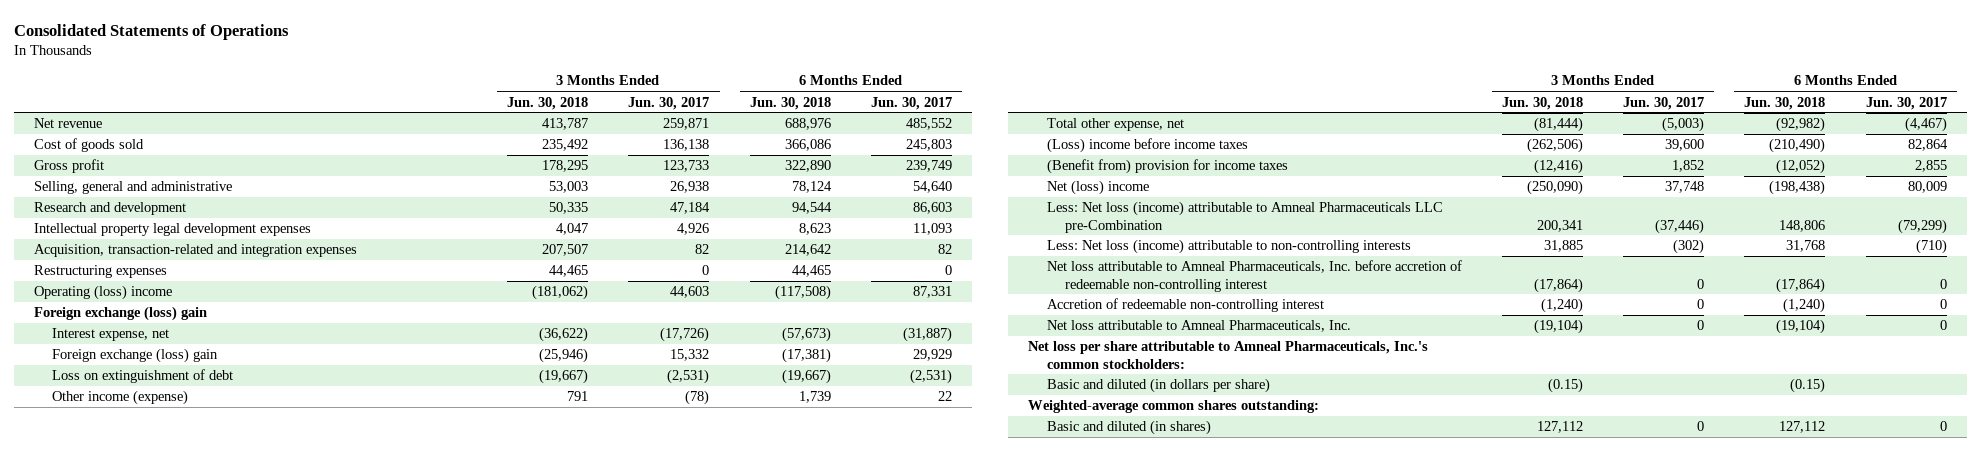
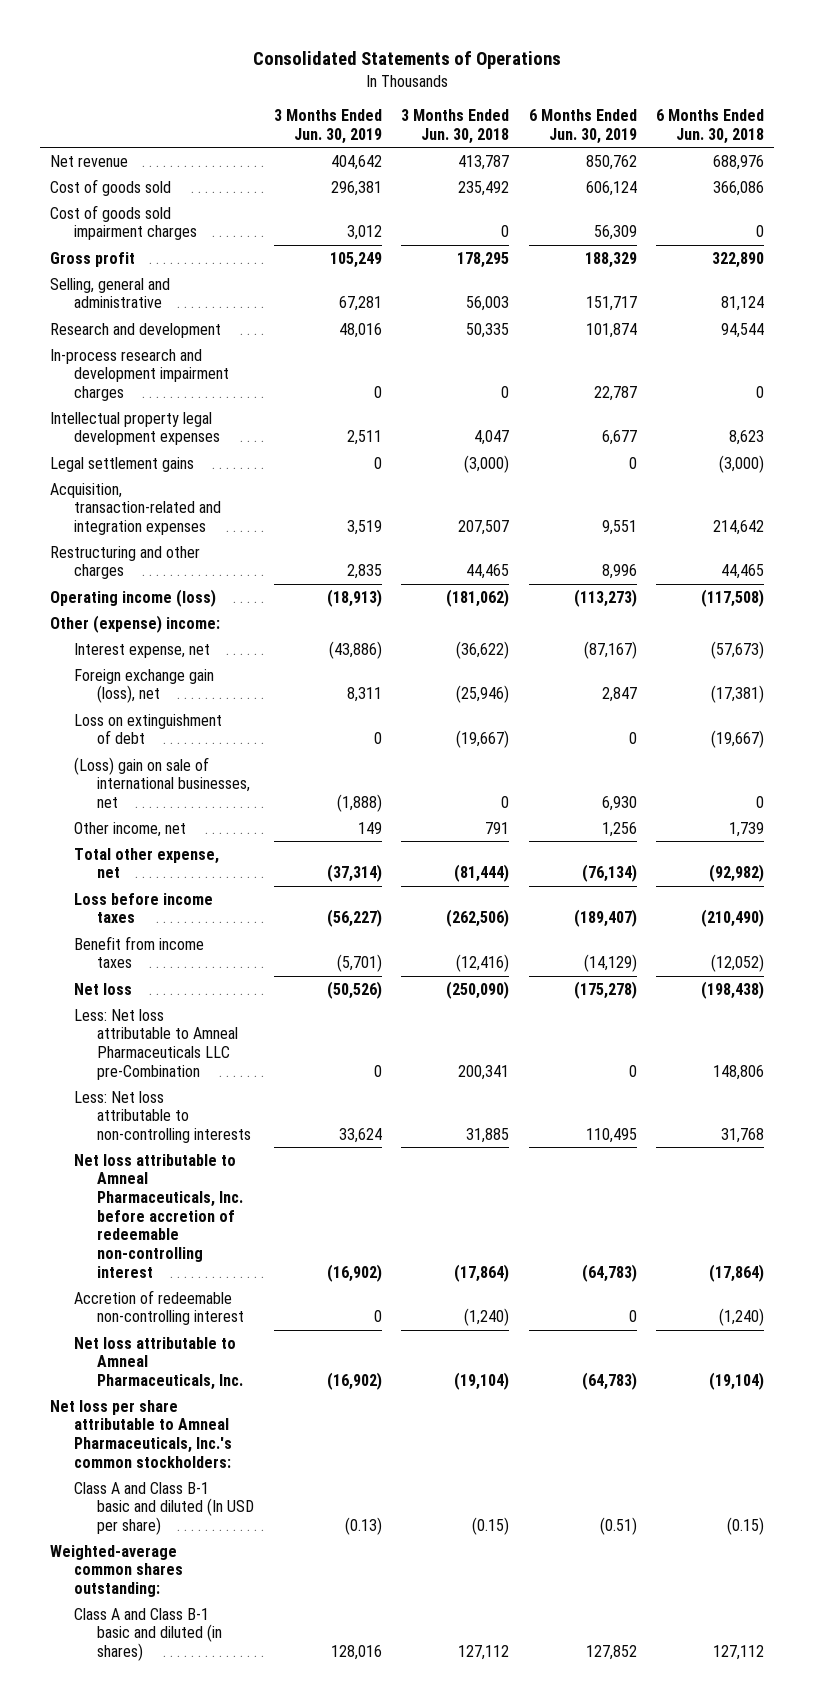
[628,96,710,110] Jun. 30, 2017 -> none
[871,96,953,110] Jun. 30, 2017 -> none
none -> [273,109,382,144] 3 Months Ended Jun. 30, 2019
none -> [528,109,637,144] 6 Months Ended Jun. 30, 2019
none -> [50,204,197,241] Cost of goods sold impairment charges
[549,181,589,194] 53,003 -> [466,296,510,312] 56,003
[791,181,832,194] 78,124 -> [721,296,765,312] 81,124
none -> [50,348,229,401] In-process research and development impairment charges
none -> [50,456,195,472] Legal settlement gains
[33,265,167,279] Restructuring expenses -> [50,545,201,580] Restructuring and other charges
[33,285,172,301] Operating (loss) income -> [50,588,217,607] Operating income (loss)
[33,306,207,322] Foreign exchange (loss) gain -> [50,614,221,633] Other (expense) income:
[51,348,218,364] Foreign exchange (loss) gain -> [73,668,214,704] Foreign exchange gain (loss), net
none -> [73,756,251,808] (Loss) gain on sale of international businesses, net
[51,390,188,406] Other income (expense) -> [73,821,186,837] Other income, net
[1046,138,1248,154] (Loss) income before income taxes -> [73,892,213,924] Loss before income taxes
[1046,159,1288,175] (Benefit from) provision for income taxes -> [73,935,204,969] Benefit from income taxes
[1046,180,1149,196] Net (loss) income -> [73,982,132,995] Net loss
[1046,201,1443,233] Less: Net loss (income) attributable to Amneal Pharmaceuticals LLC pre-Combination -> [73,1008,239,1080] Less: Net loss attributable to Amneal Pharmaceuticals LLC pre-Combination
[1046,239,1411,255] Less: Net loss (income) attributable to non-controlling interests -> [73,1090,252,1143] Less: Net loss attributable to non-controlling interests
[1046,378,1270,394] Basic and diluted (in dollars per share) -> [73,1481,255,1535] Class A and Class B-1 basic and diluted (In USD per share)
[1046,420,1211,436] Basic and diluted (in shares) -> [73,1607,223,1661] Class A and Class B-1 basic and diluted (in shares)

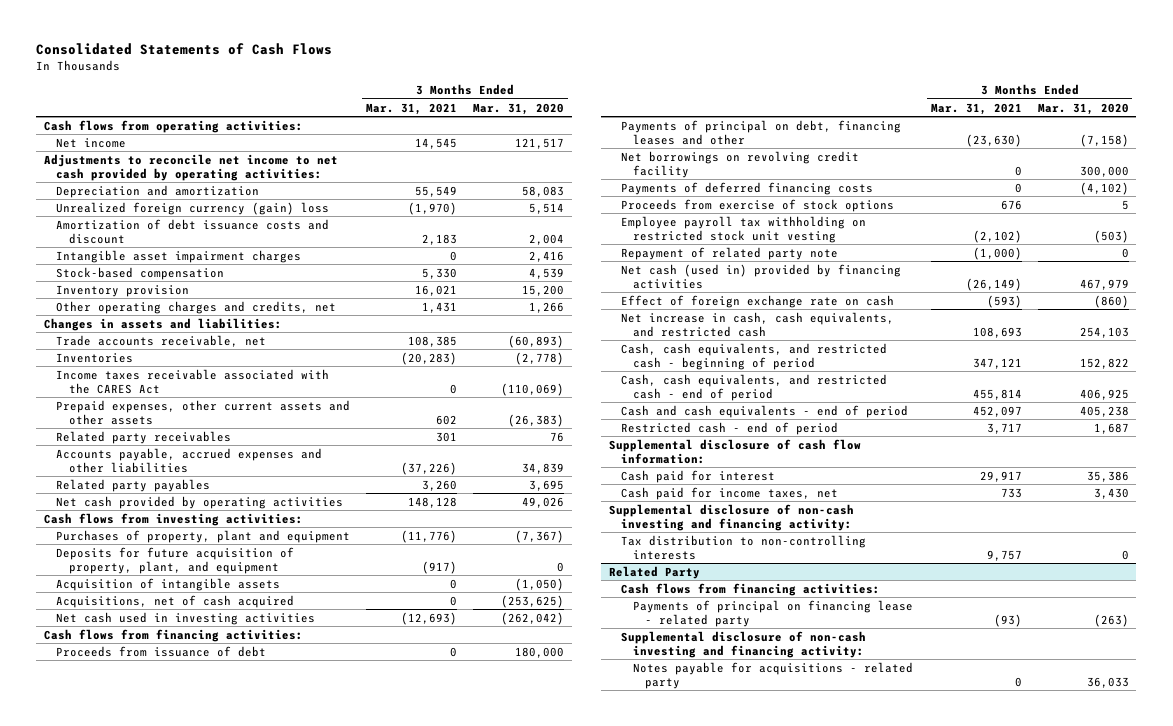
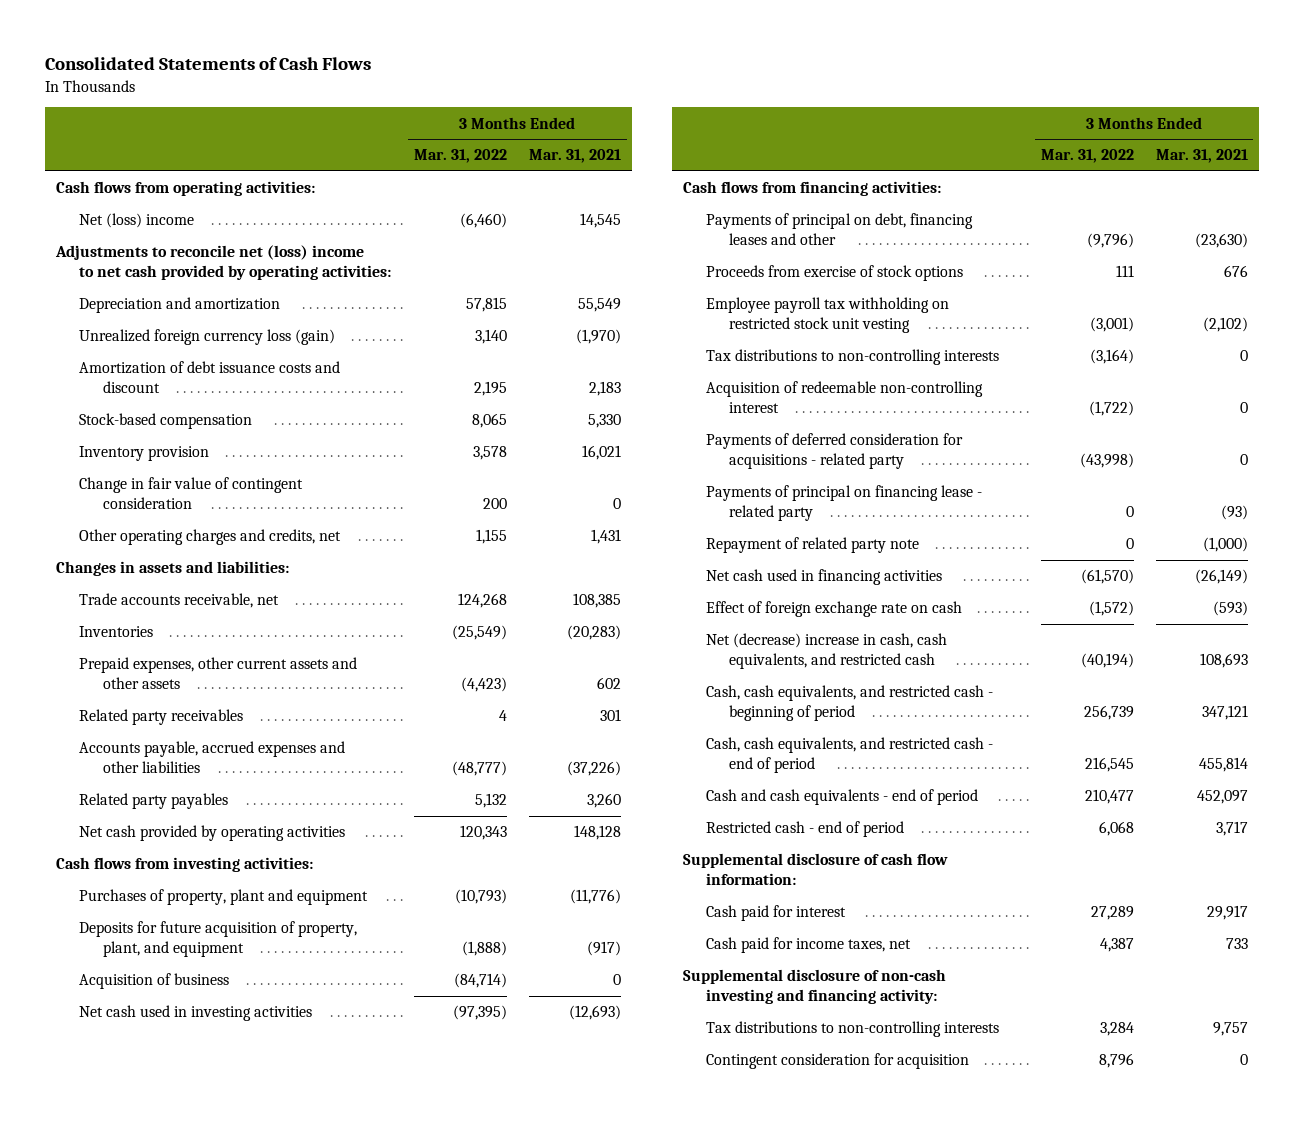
[472,102,564,115] Mar. 31, 2020 -> none
none -> [413,149,507,164] Mar. 31, 2022
[56,137,127,148] Net income -> [79,213,195,229] Net (loss) income
[44,153,339,181] Adjustments to reconcile net income to net cash provided by operating activities: -> [55,245,392,281] Adjustments to reconcile net (loss) income to net cash provided by operating activities:
[56,201,330,215] Unrealized foreign currency (gain) loss -> [79,329,336,346] Unrealized foreign currency loss (gain)
[56,249,302,263] Intangible asset impairment charges -> none
none -> [79,477,304,510] Change in fair value of contingent consideration
[56,368,330,394] Income taxes receivable associated with the CARES Act -> none
[56,594,295,608] Acquisitions, net of cash acquired -> none
[56,577,281,591] Acquisition of intangible assets -> [79,973,230,990] Acquisition of business
[56,645,267,657] Proceeds from issuance of debt -> none
[620,150,859,178] Net borrowings on revolving credit facility -> none
[620,181,873,195] Payments of deferred financing costs -> none
none -> [706,349,1000,366] Tax distributions to non-controlling interests
none -> [706,381,984,414] Acquisition of redeemable non-controlling interest
none -> [706,433,964,470] Payments of deferred consideration for acquisitions - related party
none -> [706,485,983,522] Payments of principal on financing lease - related party
[620,263,901,289] Net cash (used in) provided by financing activities -> [706,569,943,586] Net cash used in financing activities
[620,311,894,337] Net increase in cash, cash equivalents, and restricted cash -> [706,633,948,670] Net (decrease) increase in cash, cash equivalents, and restricted cash
[608,565,700,579] Related Party -> none
[620,582,880,596] Cash flows from financing activities: -> none
[633,599,914,627] Payments of principal on financing lease - related party -> none
[620,630,866,658] Supplemental disclosure of non-cash investing and financing activity: -> none
[633,661,914,689] Notes payable for acquisitions - related party -> none
[620,534,866,560] Tax distribution to non-controlling interests -> [706,1021,1000,1038] Tax distributions to non-controlling interests
none -> [706,1053,970,1070] Contingent consideration for acquisition

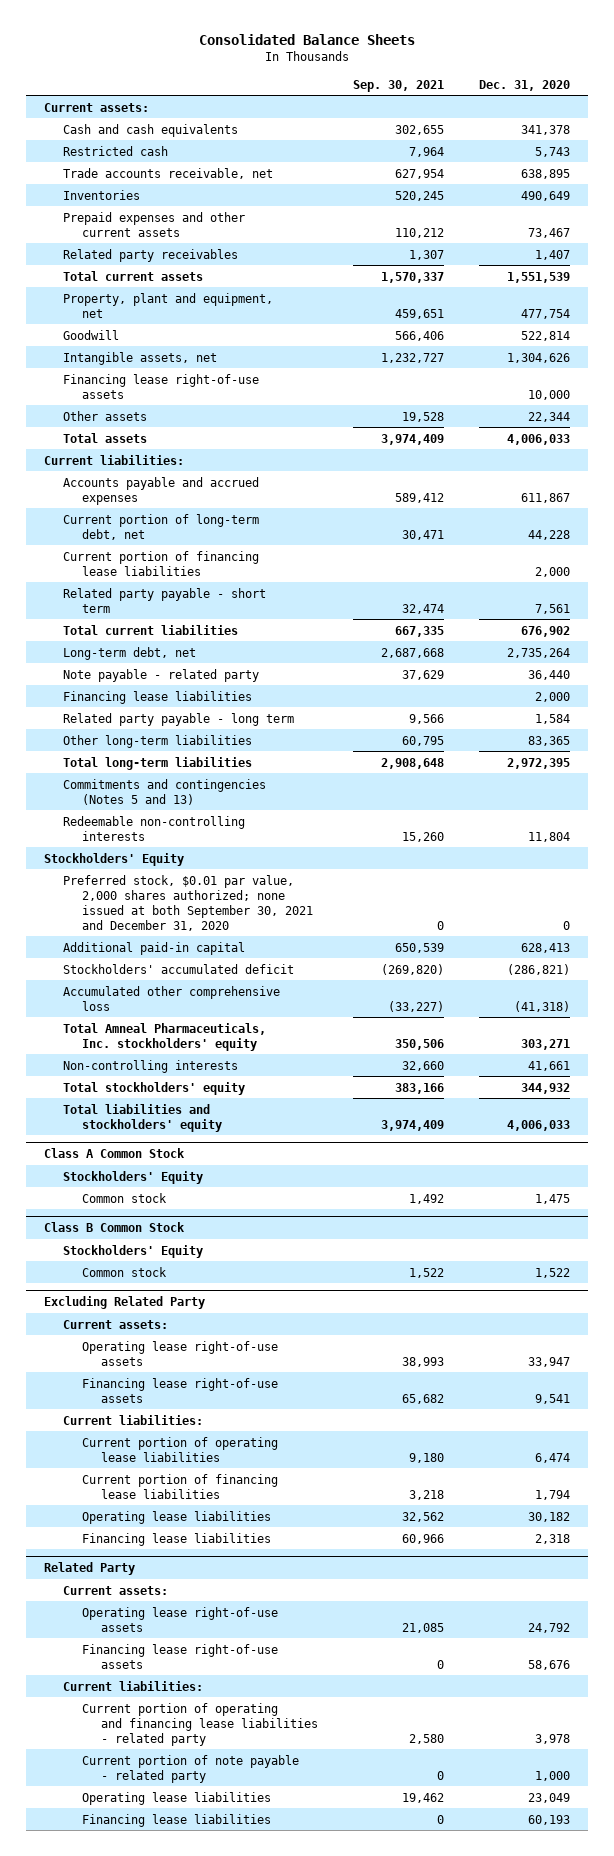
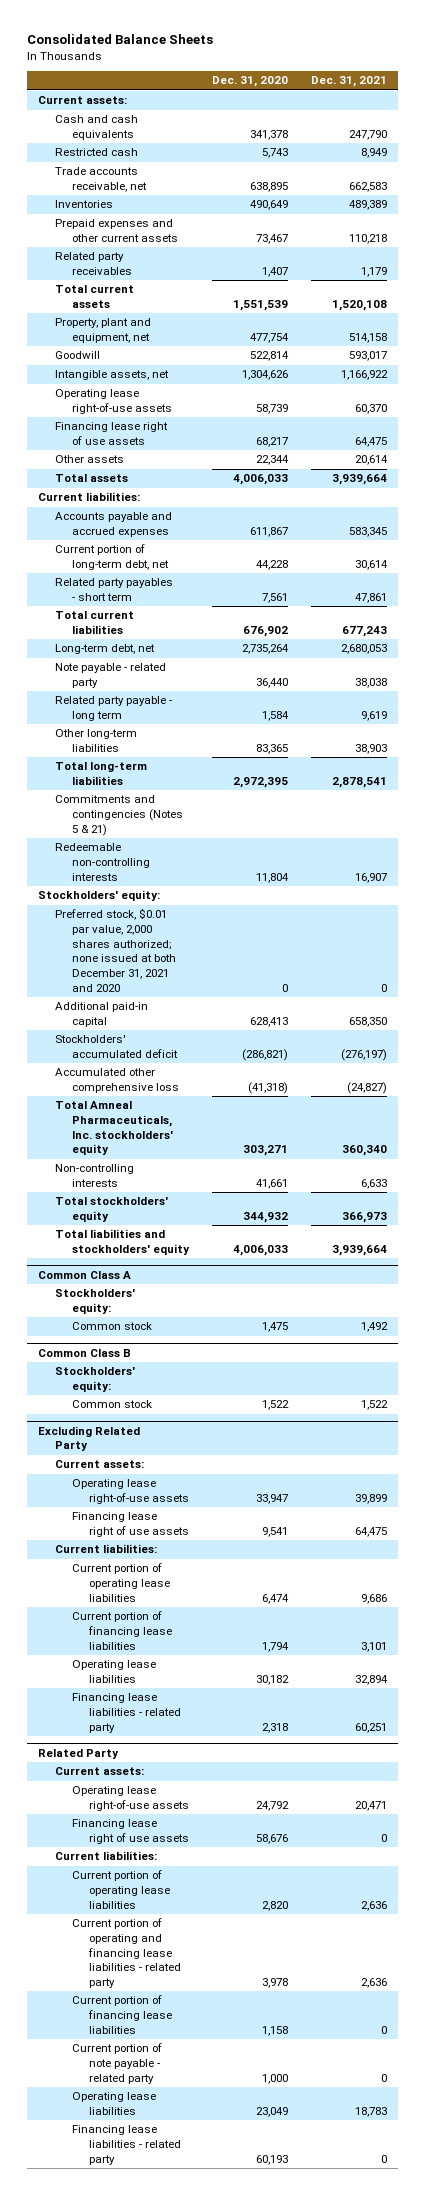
[353,79,445,92] Sep. 30, 2021 -> none
none -> [310,76,387,88] Dec. 31, 2021
none -> [55,389,173,414] Operating lease right-of-use assets
[62,373,259,399] Financing lease right-of-use assets -> [55,422,169,445] Financing lease right of use assets
[528,389,571,400] 10,000 -> [255,436,288,447] 68,217
[62,550,259,576] Current portion of financing lease liabilities -> none
[62,587,266,613] Related party payable - short term -> [55,578,174,601] Related party payables - short term
[62,690,252,704] Financing lease liabilities -> none
[62,778,266,805] Commitments and contingencies (Notes 5 and 13) -> [55,795,184,836] Commitments and contingencies (Notes 5 & 21)
[43,852,184,866] Stockholders' Equity -> [38,890,161,902] Stockholders' equity:
[62,874,313,931] Preferred stock, $0.01 par value, 2,000 shares authorized; none issued at both September 30, 2021 and December 31, 2020 -> [55,908,177,992] Preferred stock, $0.01 par value, 2,000 shares authorized; none issued at both December 31, 2021 and 2020
[43,1148,185,1159] Class A Common Stock -> [38,1270,132,1279] Common Class A
[62,1170,203,1184] Stockholders' Equity -> [55,1289,136,1314] Stockholders' equity:
[43,1222,185,1233] Class B Common Stock -> [38,1348,132,1357] Common Class B
[62,1244,203,1258] Stockholders' Equity -> [55,1367,136,1392] Stockholders' equity:
[81,1377,278,1403] Financing lease right-of-use assets -> [72,1512,189,1537] Financing lease right of use assets
[81,1532,271,1546] Financing lease liabilities -> [72,1693,181,1733] Financing lease liabilities - related party
[81,1643,278,1669] Financing lease right-of-use assets -> [72,1819,189,1844] Financing lease right of use assets
none -> [72,1870,170,1909] Current portion of operating lease liabilities
none -> [72,1995,172,2034] Current portion of financing lease liabilities
[81,1813,271,1827] Financing lease liabilities -> [72,2125,181,2165] Financing lease liabilities - related party

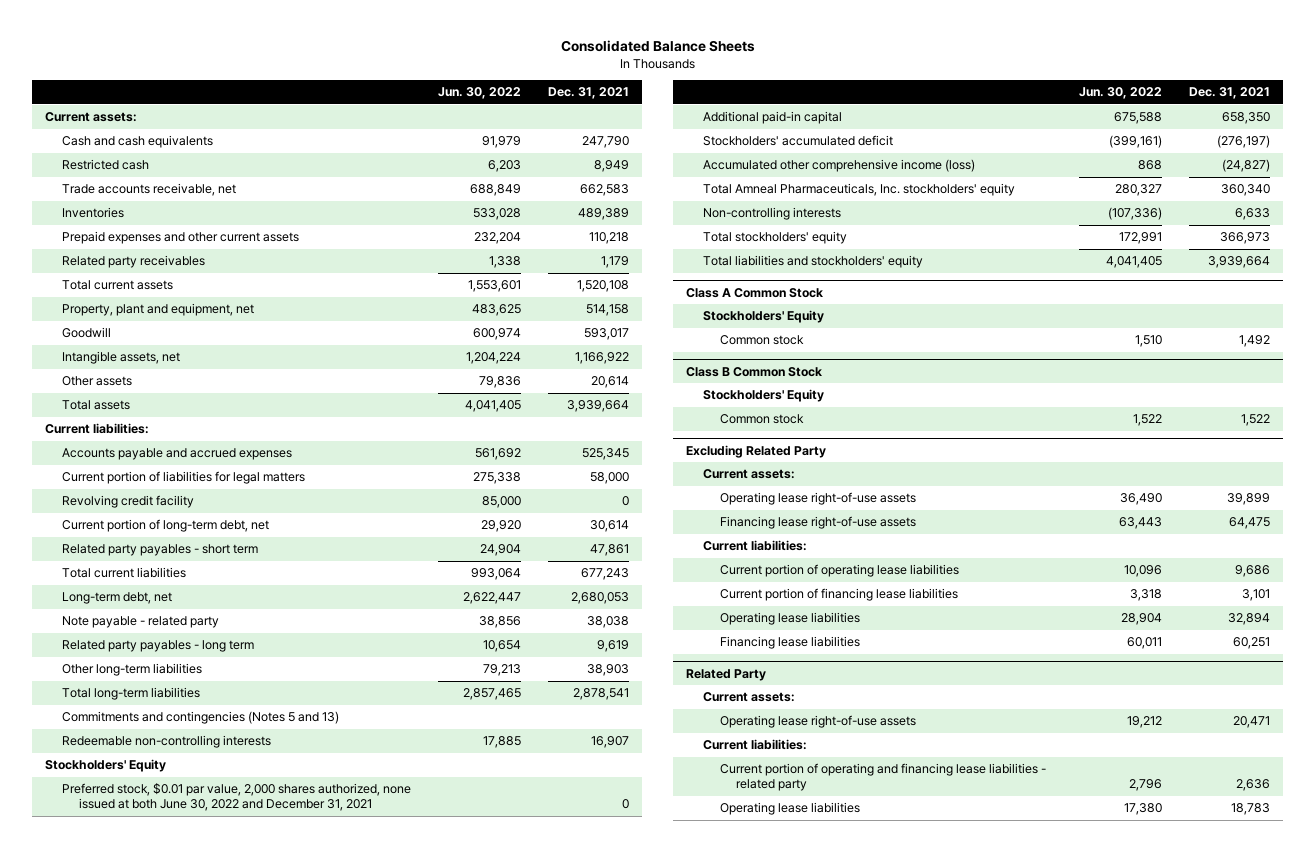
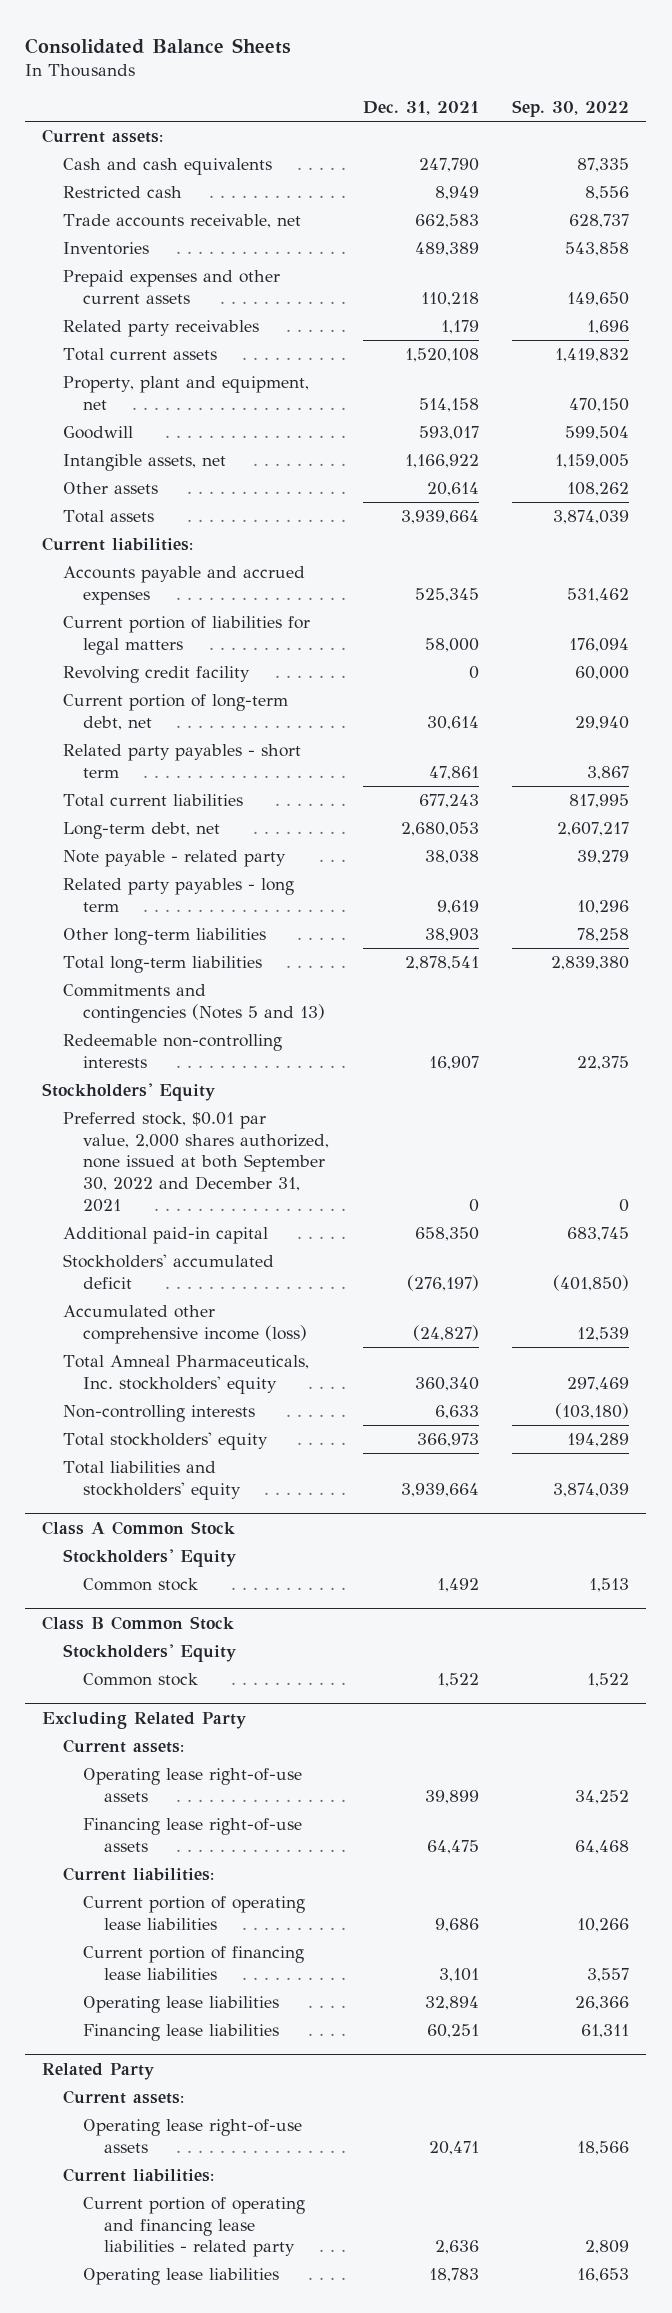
[437,87,521,100] Jun. 30, 2022 -> none
none -> [512,100,630,118] Sep. 30, 2022
[62,783,412,812] Preferred stock, $0.01 par value, 2,000 shares authorized, none issued at both June 30, 2022 and December 31, 2021 -> [62,1111,330,1212] Preferred stock, $0.01 par value, 2,000 shares authorized, none issued at both September 30, 2022 and December 31, 2021

